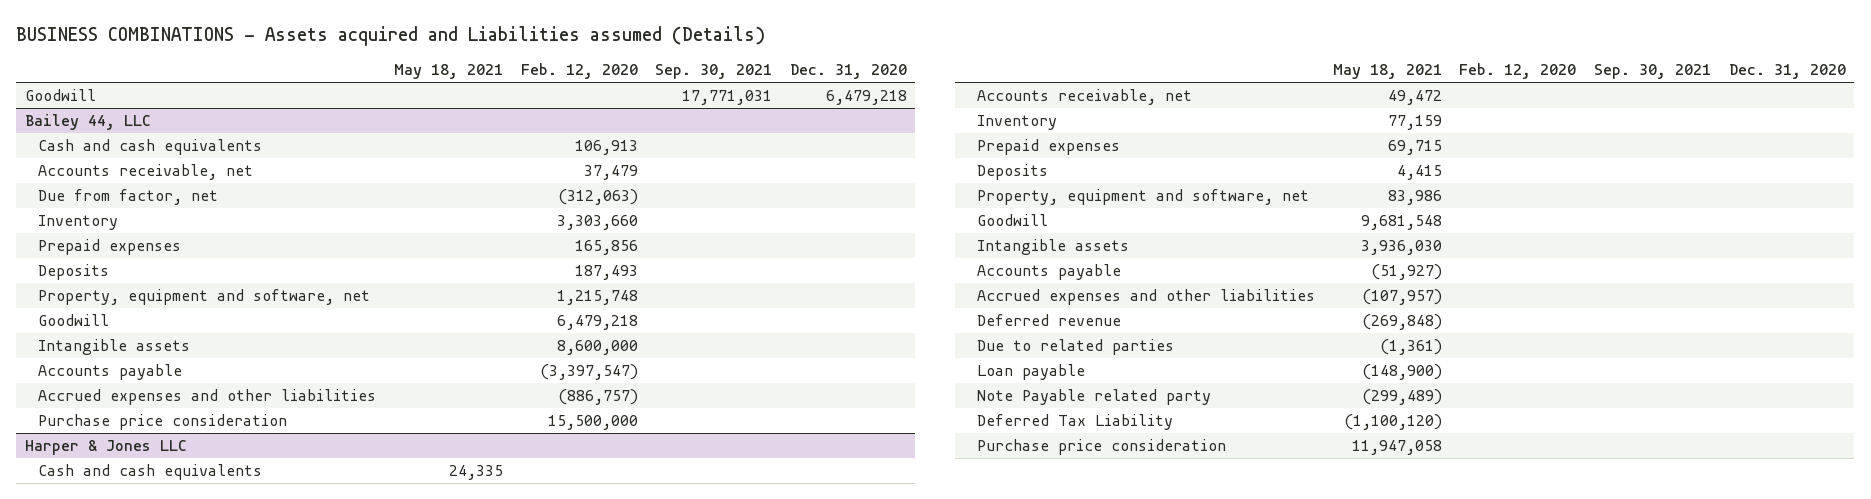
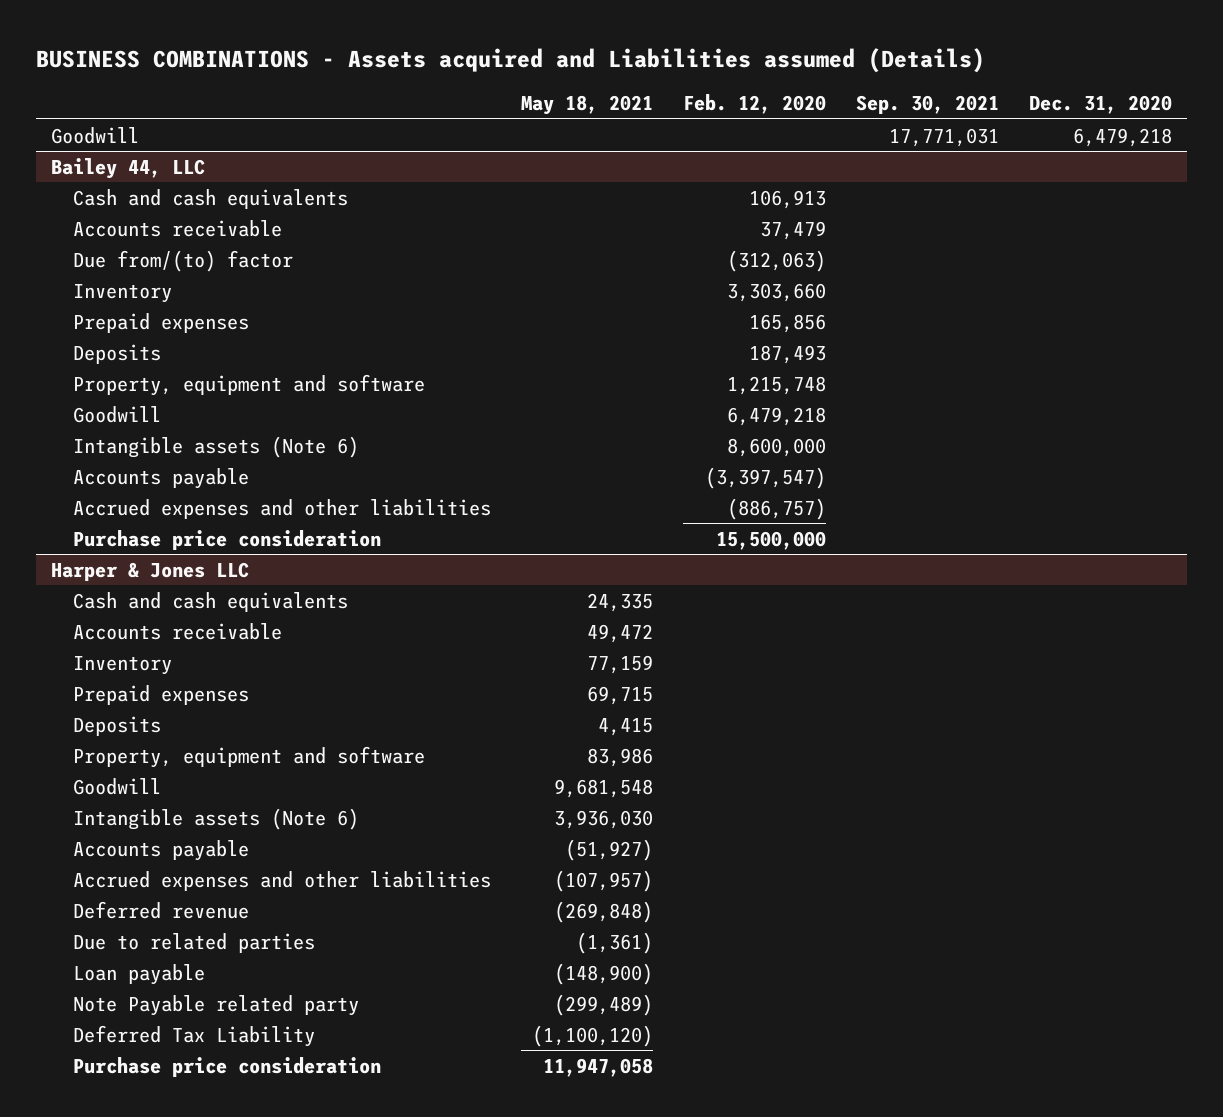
[38,163,254,180] Accounts receivable, net -> [72,219,282,237] Accounts receivable
[38,188,219,205] Due from factor, net -> [72,249,293,272] Due from/(to) factor
[38,288,371,305] Property, equipment and software, net -> [72,373,425,396] Property, equipment and software
[38,338,191,355] Intangible assets -> [72,435,359,458] Intangible assets (Note 6)
[977,88,1193,105] Accounts receivable, net -> [72,622,282,640] Accounts receivable
[977,188,1310,205] Property, equipment and software, net -> [72,745,425,768] Property, equipment and software
[977,238,1130,255] Intangible assets -> [72,807,359,830] Intangible assets (Note 6)

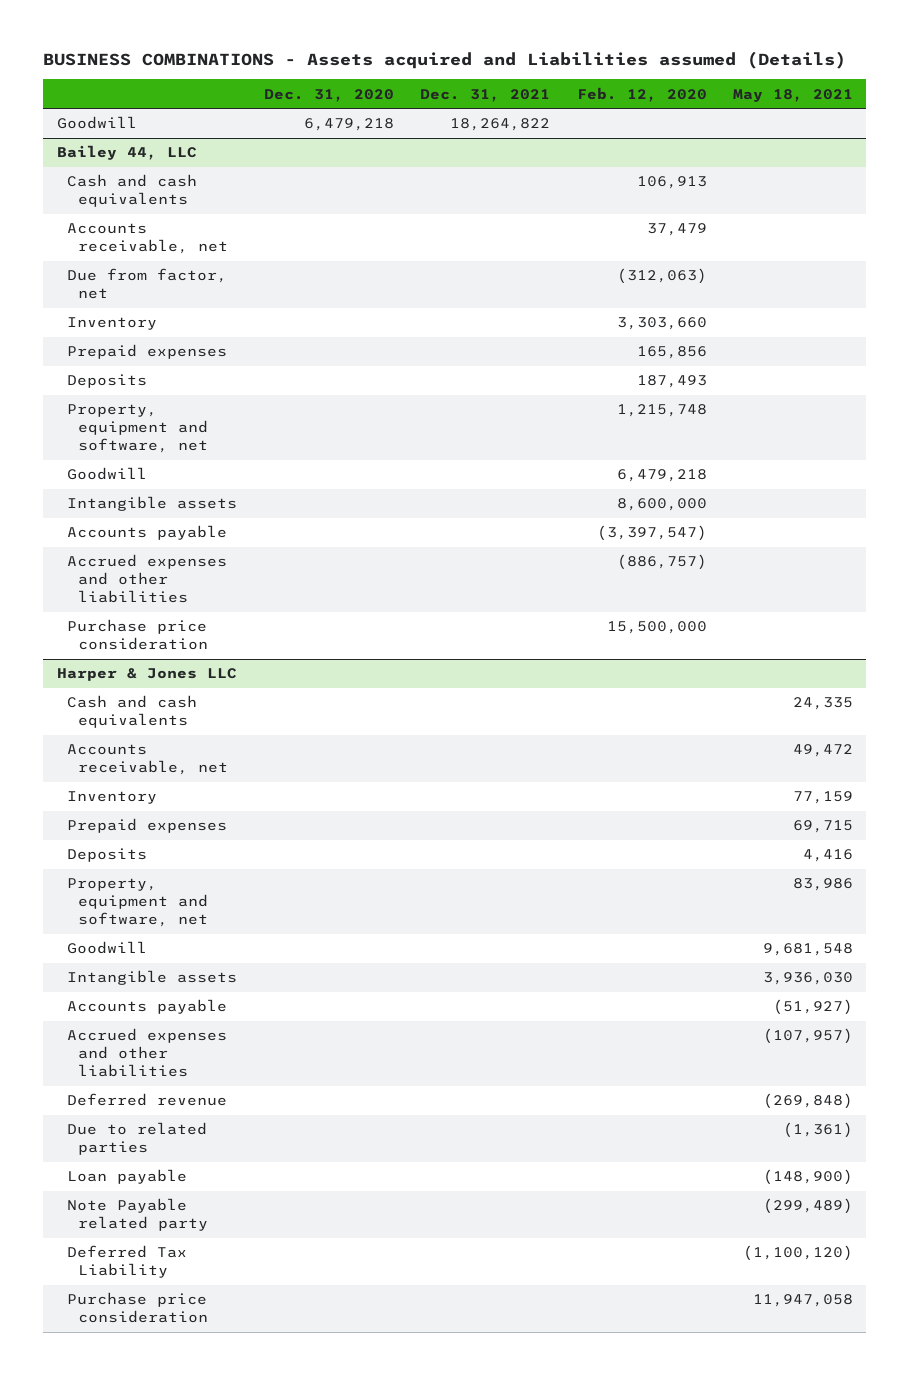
[856,95,1000,115] Sep. 30, 2021 -> none
none -> [420,88,551,102] Dec. 31, 2021
[72,219,282,237] Accounts receivable -> [67,223,228,255] Accounts receivable, net
[72,249,293,272] Due from/(to) factor -> [67,268,228,300] Due from factor, net
[72,373,425,396] Property, equipment and software -> [67,404,208,454] Property, equipment and software, net
[72,435,359,458] Intangible assets (Note 6) -> [67,496,238,512] Intangible assets
[72,622,282,640] Accounts receivable -> [67,744,228,776] Accounts receivable, net
[597,717,653,736] 4,415 -> [803,849,854,863] 4,416
[72,745,425,768] Property, equipment and software -> [67,878,208,928] Property, equipment and software, net
[72,807,359,830] Intangible assets (Note 6) -> [67,970,238,986] Intangible assets

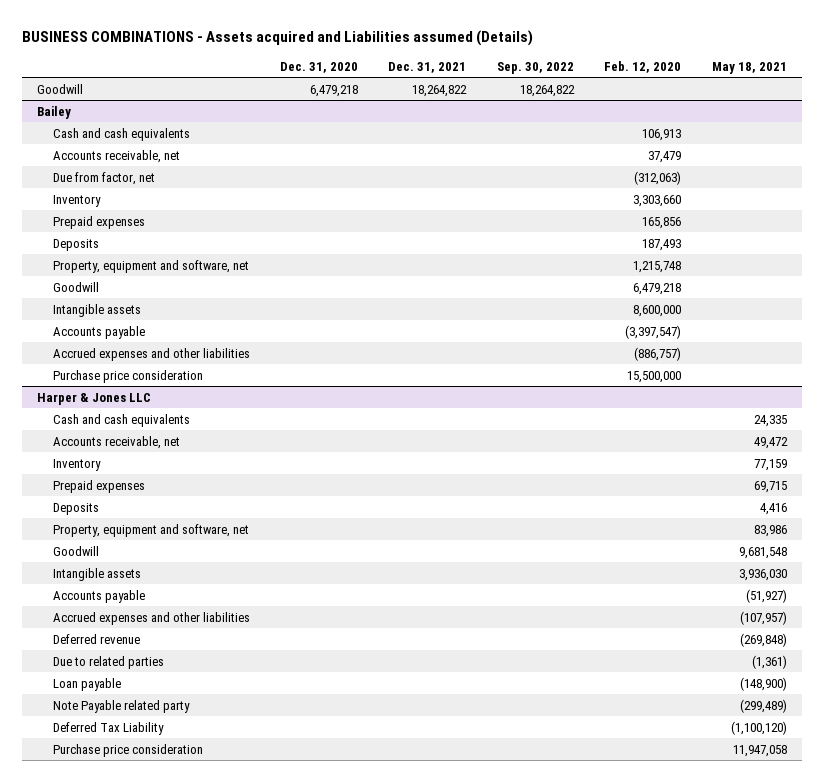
none -> [496,61,574,74] Sep. 30, 2022
[56,145,197,161] Bailey 44, LLC -> [37,105,72,119] Bailey

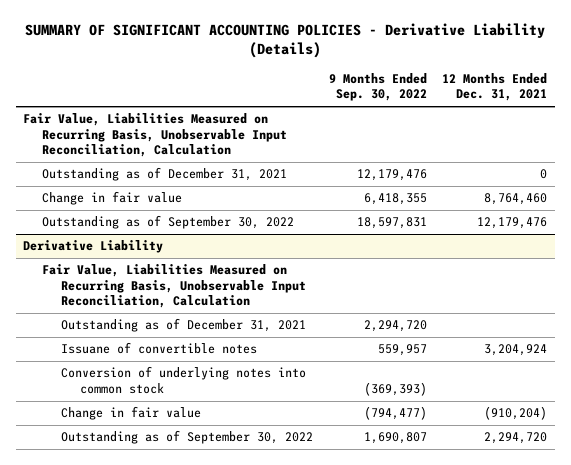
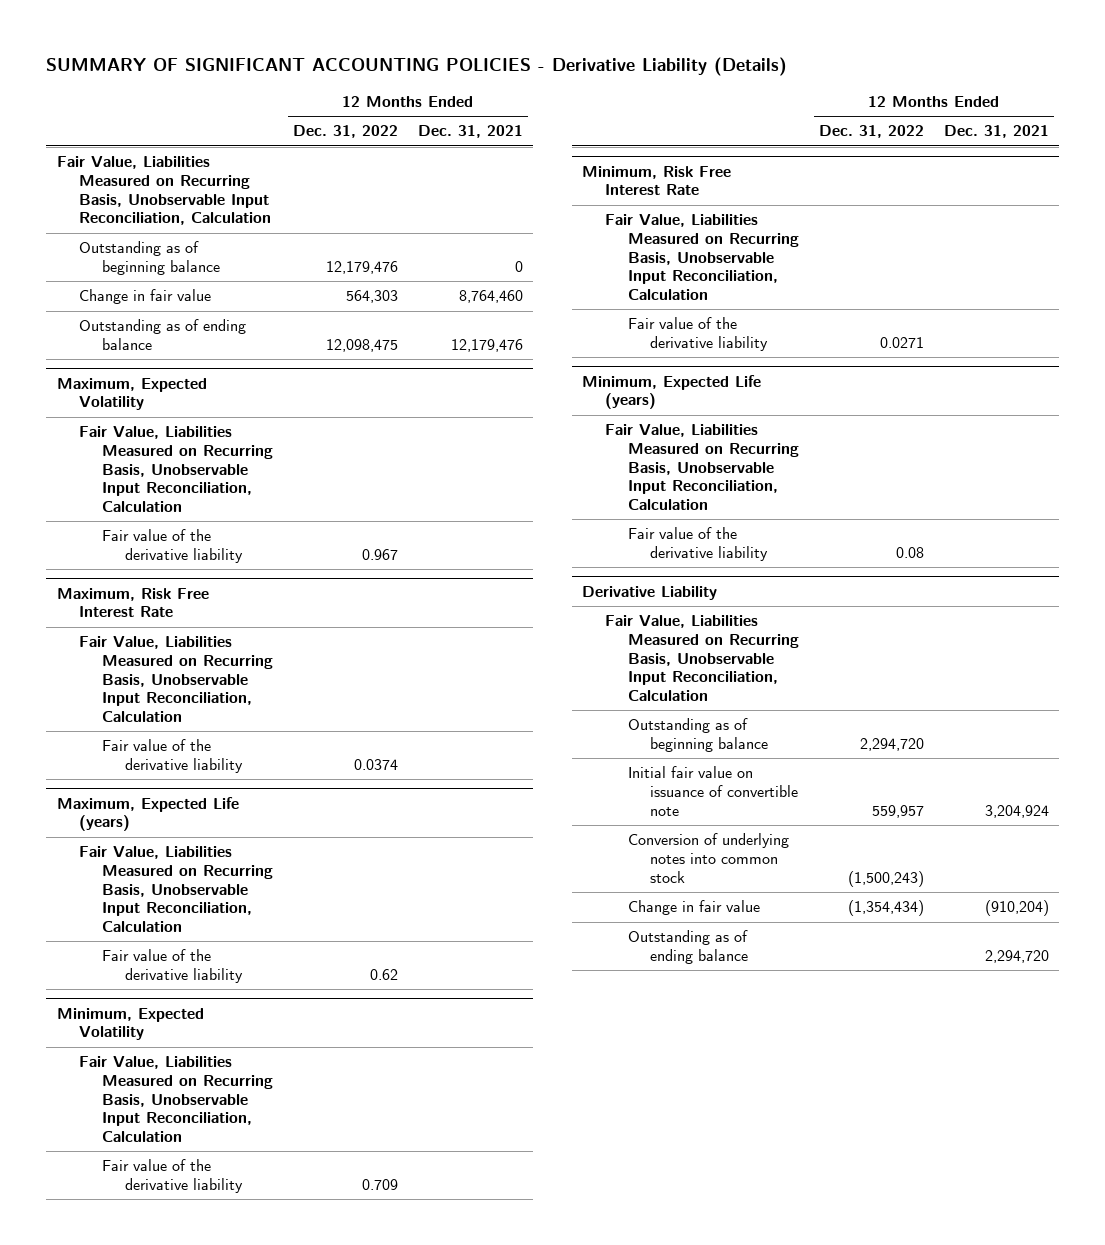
[328,73,427,102] 9 Months Ended Sep. 30, 2022 -> none
none -> [292,125,398,139] Dec. 31, 2022
[42,167,288,182] Outstanding as of December 31, 2021 -> [79,241,220,275] Outstanding as of beginning balance
[42,215,295,230] Outstanding as of September 30, 2022 -> [79,319,247,350] Outstanding as of ending balance
none -> [56,377,207,411] Maximum, Expected Volatility
none -> [79,426,273,512] Fair Value, Liabilities Measured on Recurring Basis, Unobservable Input Reconciliation, Calculation
none -> [101,529,243,563] Fair value of the derivative liability
none -> [56,587,209,618] Maximum, Risk Free Interest Rate
none -> [79,636,273,722] Fair Value, Liabilities Measured on Recurring Basis, Unobservable Input Reconciliation, Calculation
none -> [101,739,243,773] Fair value of the derivative liability
none -> [56,796,239,832] Maximum, Expected Life (years)
none -> [79,846,273,932] Fair Value, Liabilities Measured on Recurring Basis, Unobservable Input Reconciliation, Calculation
none -> [101,949,243,983] Fair value of the derivative liability
none -> [56,1007,204,1041] Minimum, Expected Volatility
none -> [79,1056,273,1142] Fair Value, Liabilities Measured on Recurring Basis, Unobservable Input Reconciliation, Calculation
none -> [101,1159,243,1193] Fair value of the derivative liability
none -> [582,165,732,196] Minimum, Risk Free Interest Rate
none -> [604,214,799,300] Fair Value, Liabilities Measured on Recurring Basis, Unobservable Input Reconciliation, Calculation
none -> [627,317,769,351] Fair value of the derivative liability
none -> [582,374,762,410] Minimum, Expected Life (years)
none -> [604,424,799,510] Fair Value, Liabilities Measured on Recurring Basis, Unobservable Input Reconciliation, Calculation
none -> [627,527,769,561] Fair value of the derivative liability
[61,318,307,333] Outstanding as of December 31, 2021 -> [627,718,769,752] Outstanding as of beginning balance
[61,342,258,355] Issuane of convertible notes -> [627,766,799,816] Initial fair value on issuance of convertible note
[61,430,314,445] Outstanding as of September 30, 2022 -> [627,930,749,964] Outstanding as of ending balance

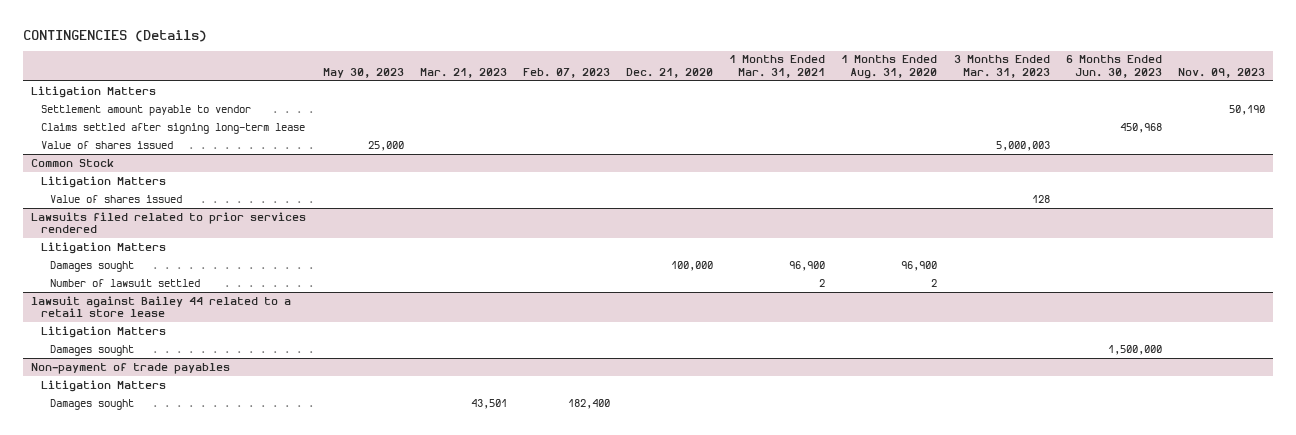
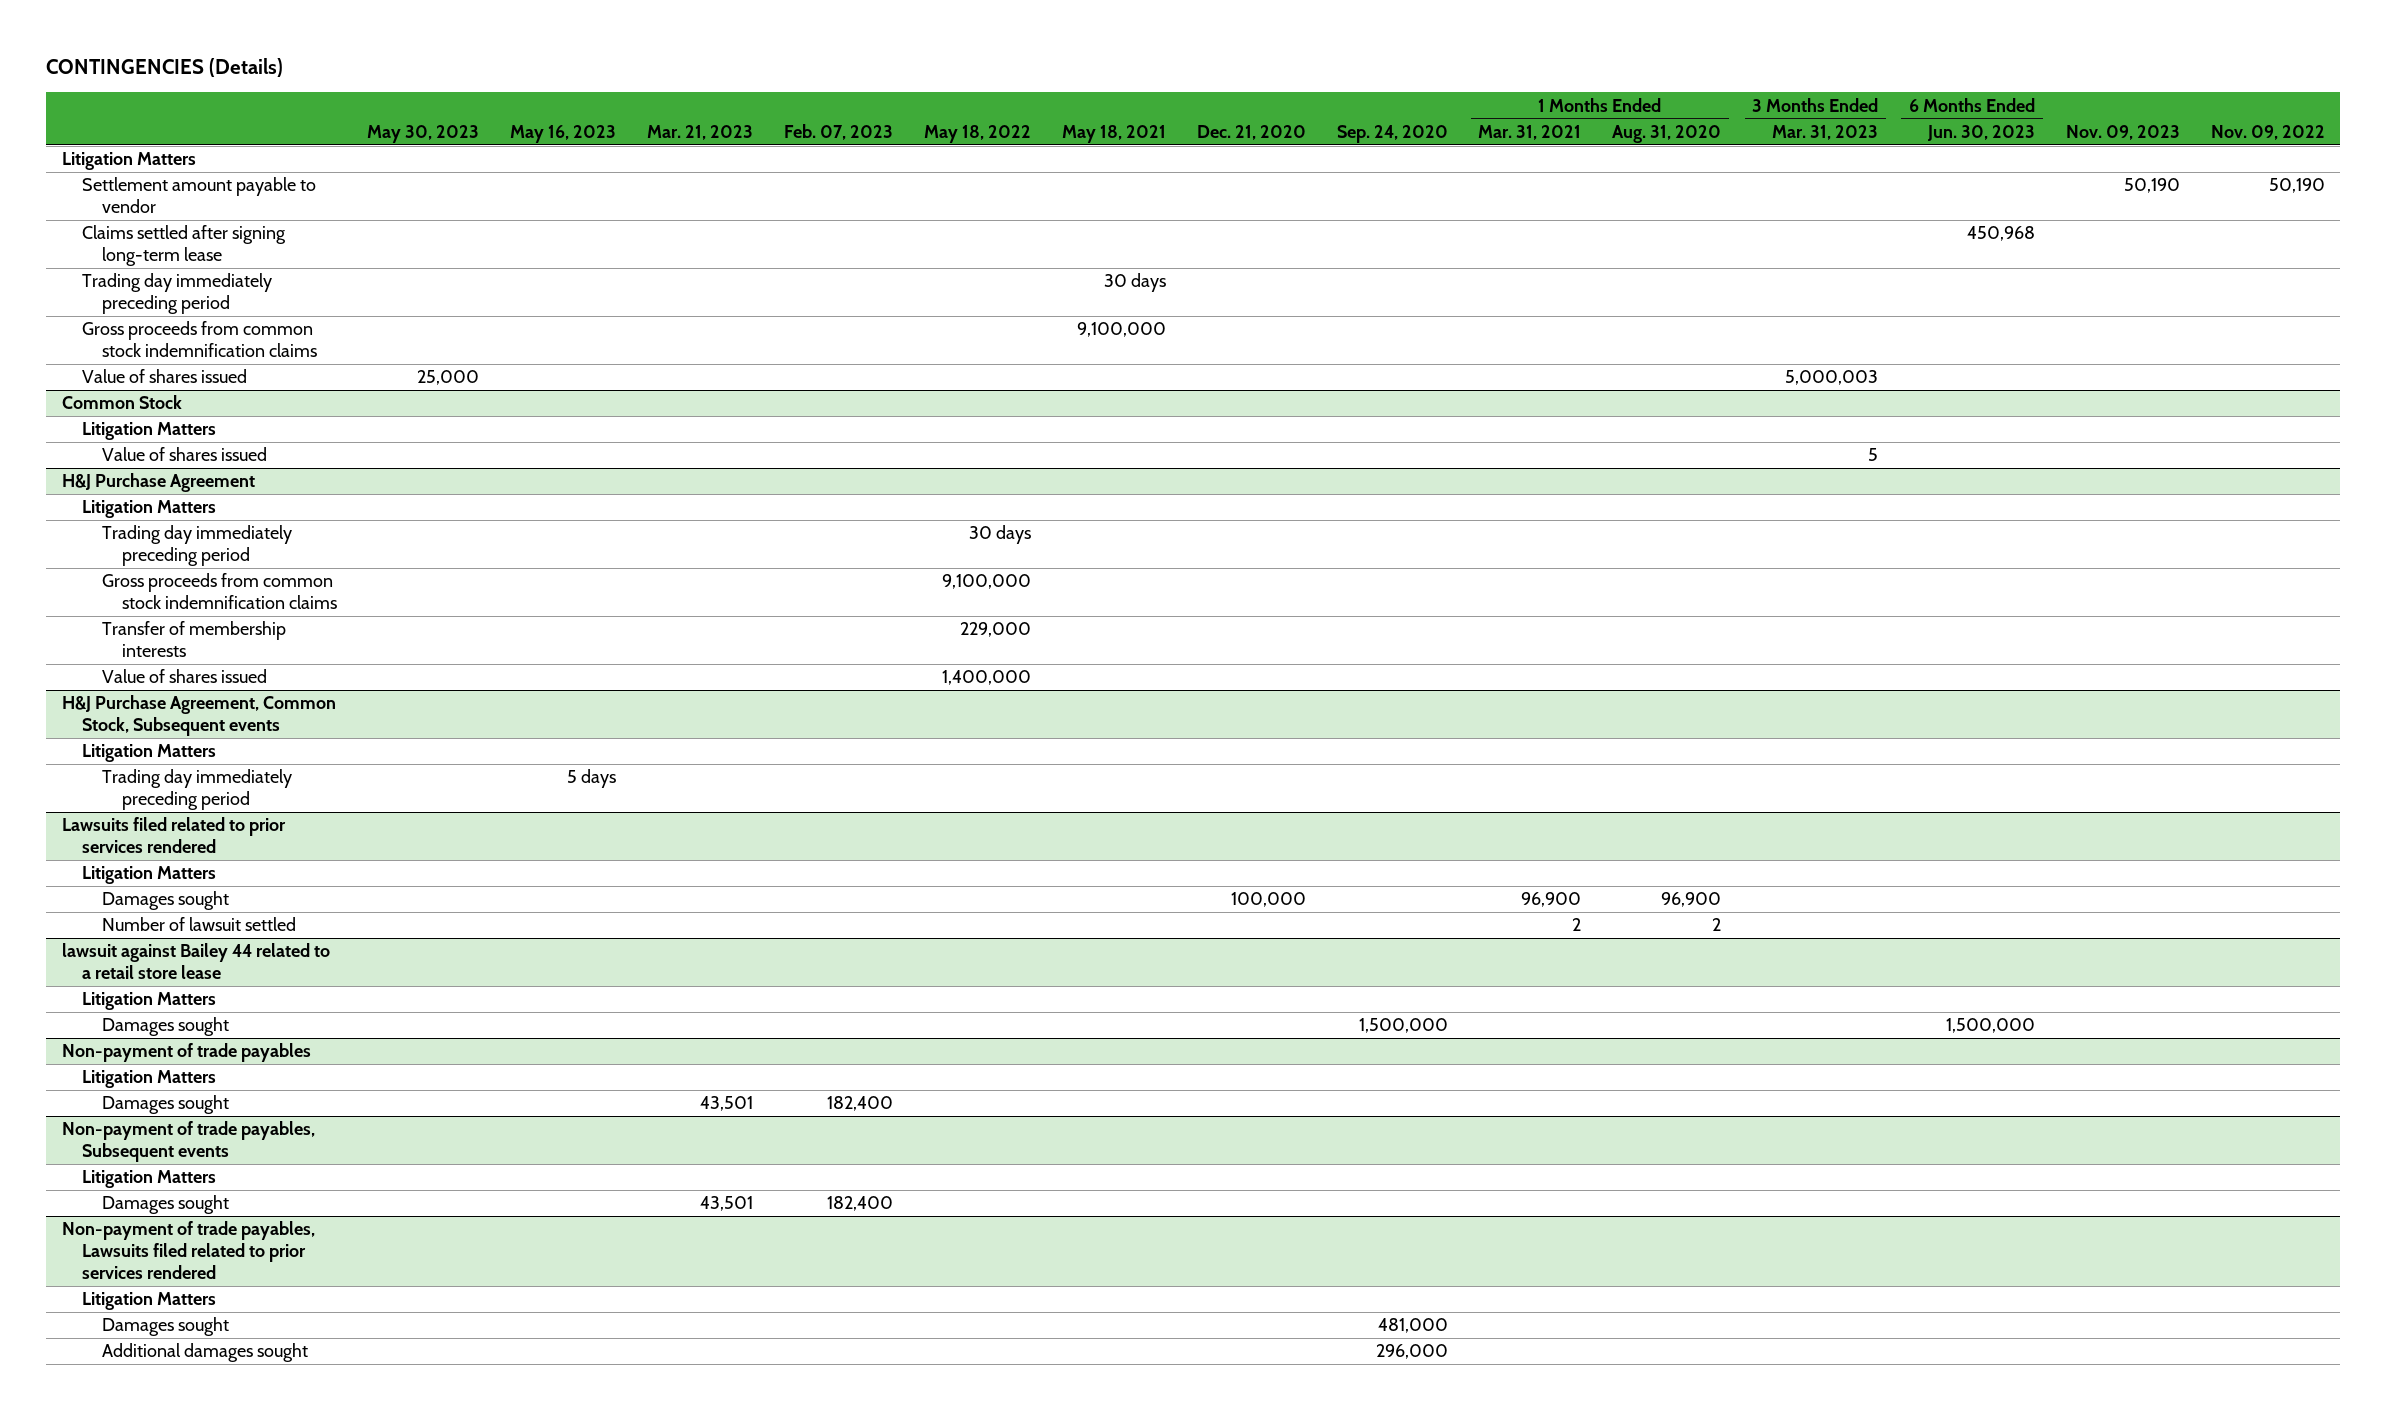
none -> [510,124,617,143] May 16, 2023
none -> [923,124,1031,143] May 18, 2022
none -> [1061,124,1166,143] May 18, 2021
none -> [1336,124,1448,143] Sep. 24, 2020
none -> [2210,124,2325,140] Nov. 09, 2022
none -> [81,273,272,315] Trading day immediately preceding period
none -> [81,321,317,358] Gross proceeds from common stock indemnification claims
[1031,194,1050,203] 128 -> [1868,448,1879,462] 5
none -> [61,473,255,493] H&J Purchase Agreement
none -> [81,500,216,519] Litigation Matters
none -> [101,525,292,567] Trading day immediately preceding period
none -> [101,573,337,610] Gross proceeds from common stock indemnification claims
none -> [101,621,286,658] Transfer of membership interests
none -> [101,669,267,684] Value of shares issued
none -> [61,695,336,737] H&J Purchase Agreement, Common Stock, Subsequent events
none -> [81,744,216,763] Litigation Matters
none -> [101,769,292,811] Trading day immediately preceding period
none -> [61,1121,315,1163] Non-payment of trade payables, Subsequent events
none -> [81,1170,216,1189] Litigation Matters
none -> [101,1195,229,1215] Damages sought
none -> [61,1221,315,1279] Non-payment of trade payables, Lawsuits filed related to prior services rendered
none -> [81,1292,216,1311] Litigation Matters
none -> [101,1317,229,1337] Damages sought
none -> [101,1343,308,1363] Additional damages sought

